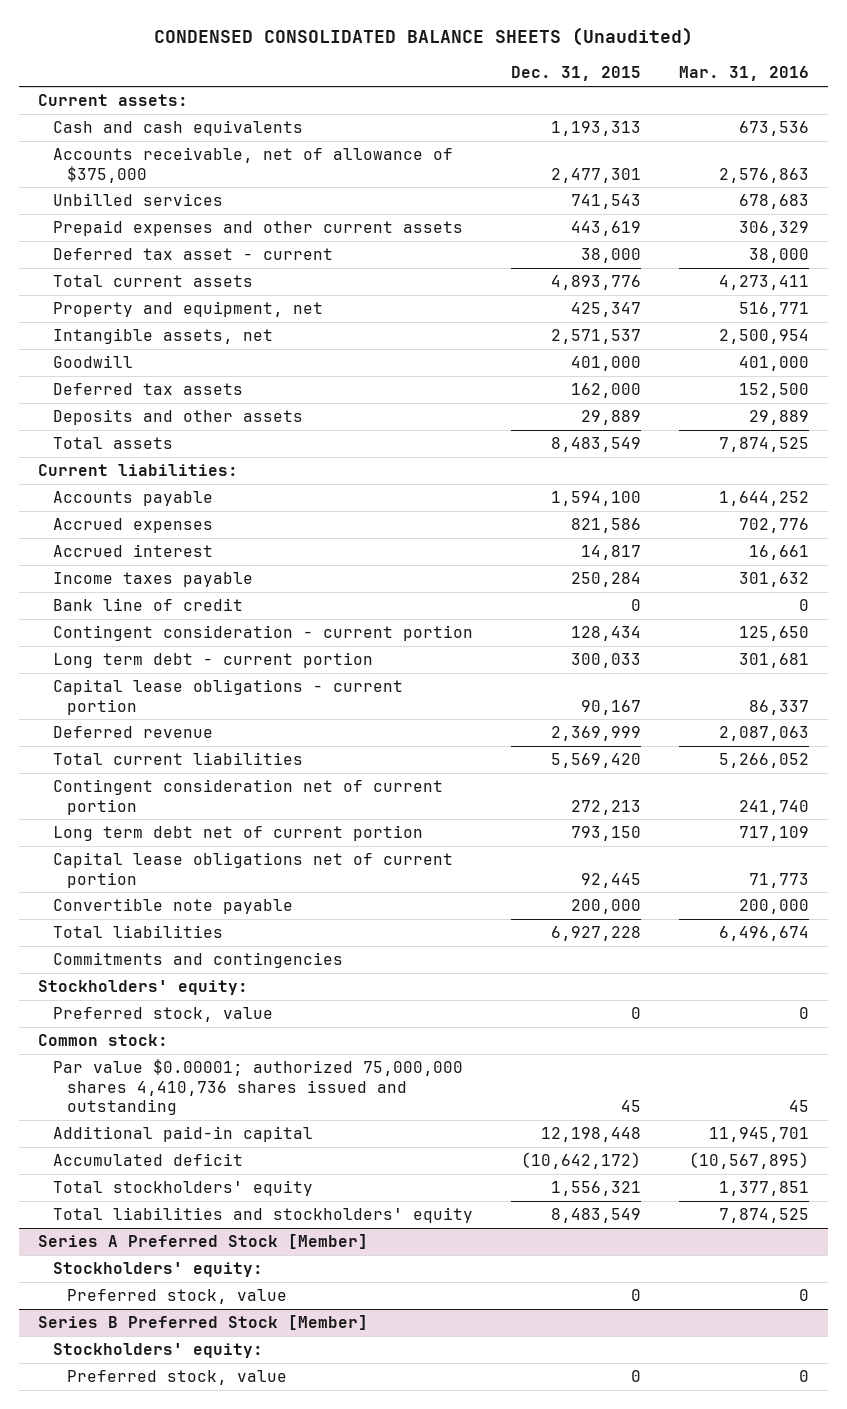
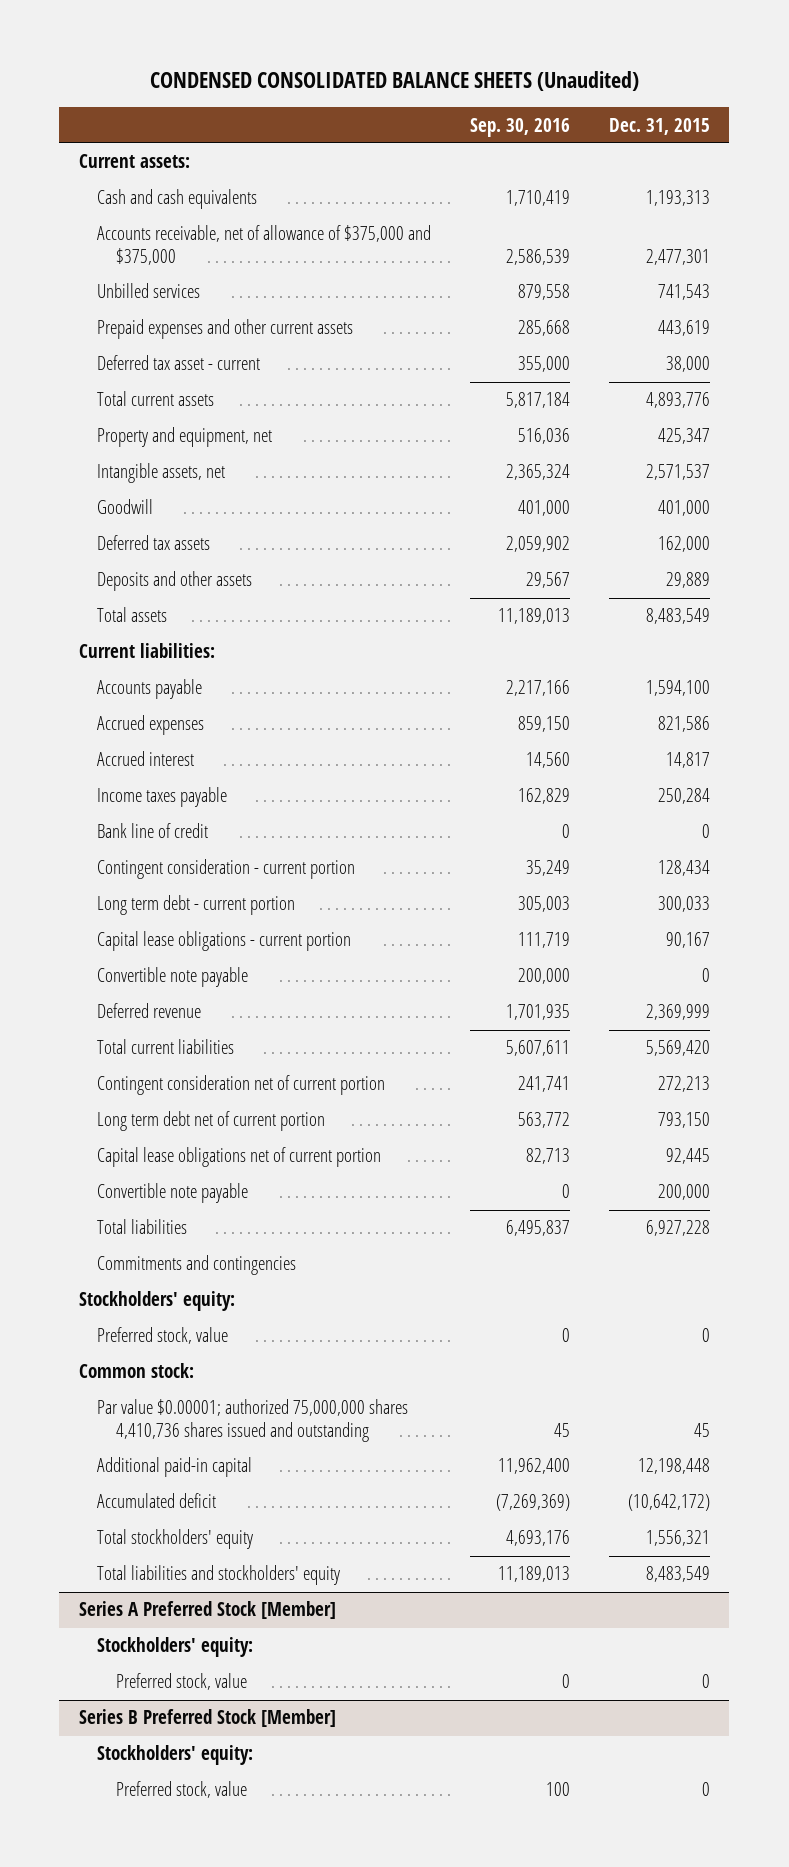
[678,66,809,82] Mar. 31, 2016 -> none
none -> [470,117,571,137] Sep. 30, 2016
[52,147,453,183] Accounts receivable, net of allowance of $375,000 -> [97,225,432,266] Accounts receivable, net of allowance of $375,000 and $375,000
none -> [97,967,249,988] Convertible note payable

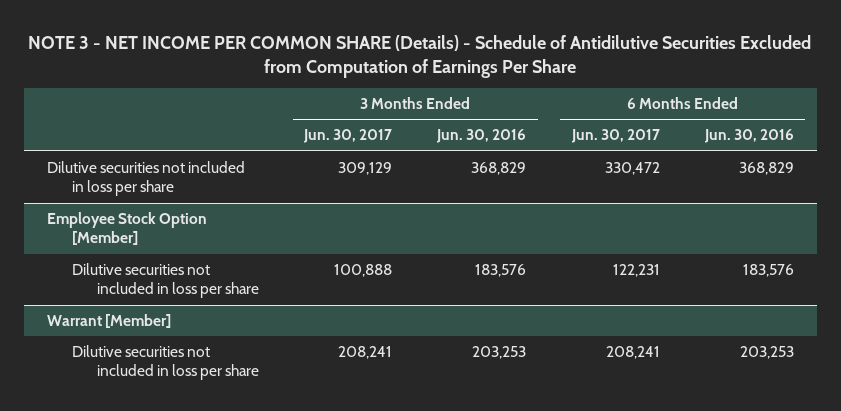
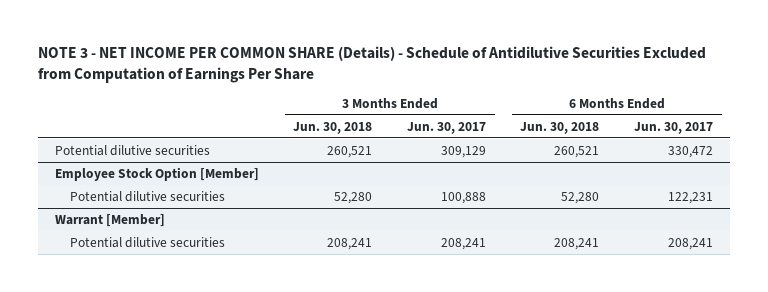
[436,129,527,144] Jun. 30, 2016 -> none
[703,129,794,144] Jun. 30, 2016 -> none
none -> [293,121,373,134] Jun. 30, 2018
none -> [520,121,600,134] Jun. 30, 2018
[47,161,246,197] Dilutive securities not included in loss per share -> [54,144,210,156] Potential dilutive securities
[71,263,259,299] Dilutive securities not included in loss per share -> [69,190,225,202] Potential dilutive securities
[71,345,259,381] Dilutive securities not included in loss per share -> [69,236,225,248] Potential dilutive securities

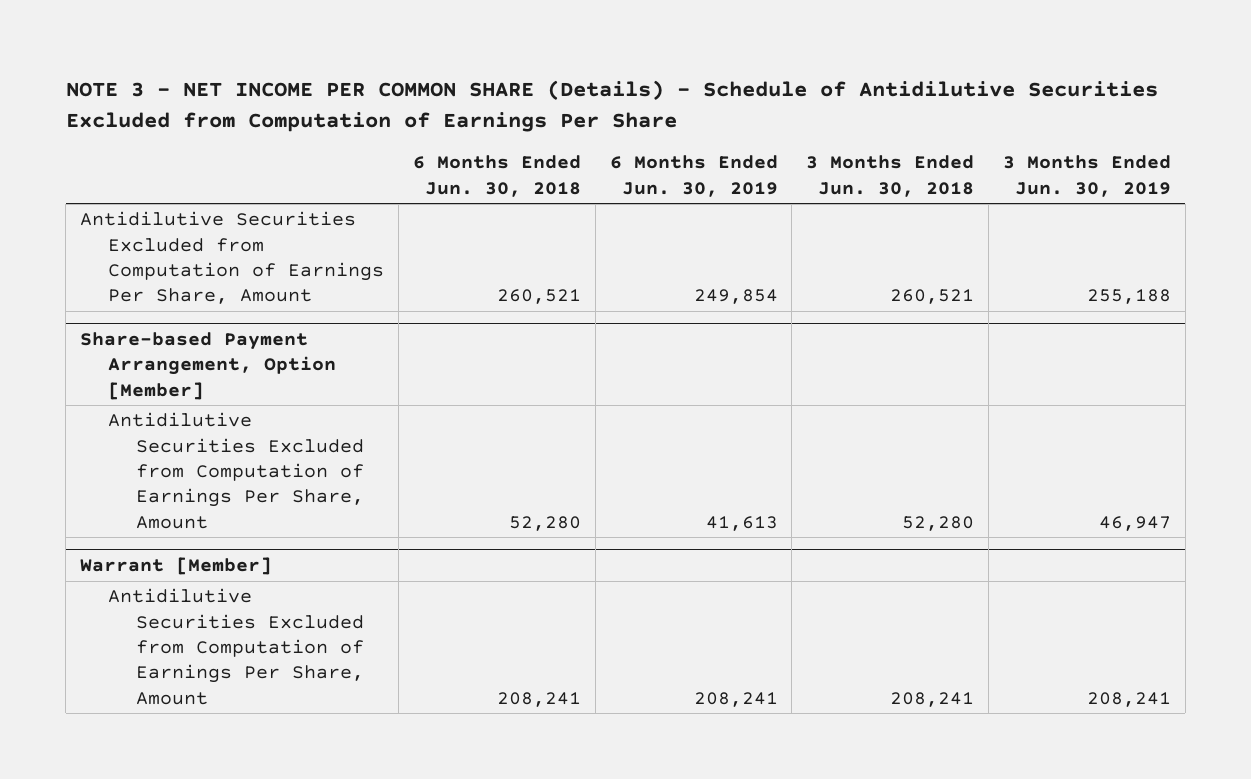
[406,121,486,134] Jun. 30, 2017 -> none
[633,121,713,134] Jun. 30, 2017 -> none
none -> [609,155,778,197] 6 Months Ended Jun. 30, 2019
none -> [1003,155,1172,197] 3 Months Ended Jun. 30, 2019
[54,144,210,156] Potential dilutive securities -> [80,211,385,305] Antidilutive Securities Excluded from Computation of Earnings Per Share, Amount
[54,166,259,181] Employee Stock Option [Member] -> [80,332,337,400] Share-based Payment Arrangement, Option [Member]
[69,190,225,202] Potential dilutive securities -> [108,412,364,529] Antidilutive Securities Excluded from Computation of Earnings Per Share, Amount
[69,236,225,248] Potential dilutive securities -> [108,588,364,705] Antidilutive Securities Excluded from Computation of Earnings Per Share, Amount

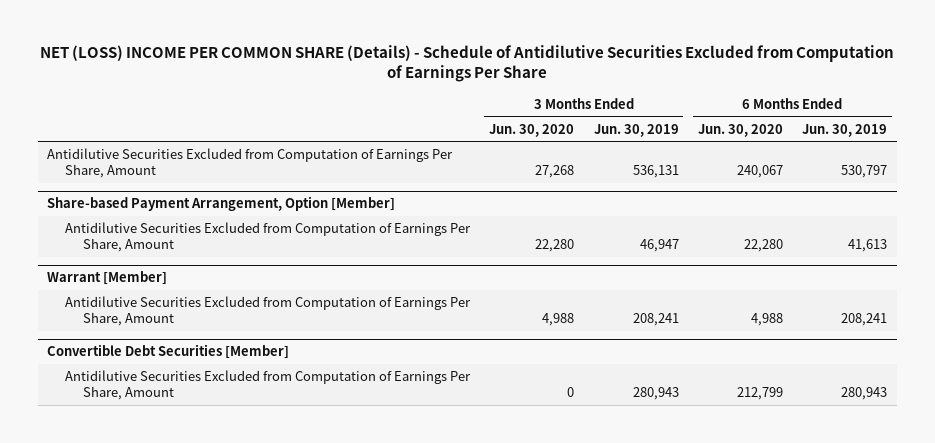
[65,80,1158,133] NOTE 3 - NET INCOME PER COMMON SHARE (Details) - Schedule of Antidilutive Securities Excluded from Computation of Earnings Per Share -> [40,45,895,83] NET (LOSS) INCOME PER COMMON SHARE (Details) - Schedule of Antidilutive Securities Excluded from Computation of Earnings Per Share
[412,155,581,197] 6 Months Ended Jun. 30, 2018 -> none
[806,155,975,197] 3 Months Ended Jun. 30, 2018 -> none
none -> [489,123,575,137] Jun. 30, 2020
none -> [697,123,783,137] Jun. 30, 2020
[693,289,778,305] 249,854 -> [841,165,888,179] 530,797
[1087,289,1172,305] 255,188 -> [632,165,679,179] 536,131
none -> [47,344,290,360] Convertible Debt Securities [Member]
none -> [65,370,472,401] Antidilutive Securities Excluded from Computation of Earnings Per Share, Amount

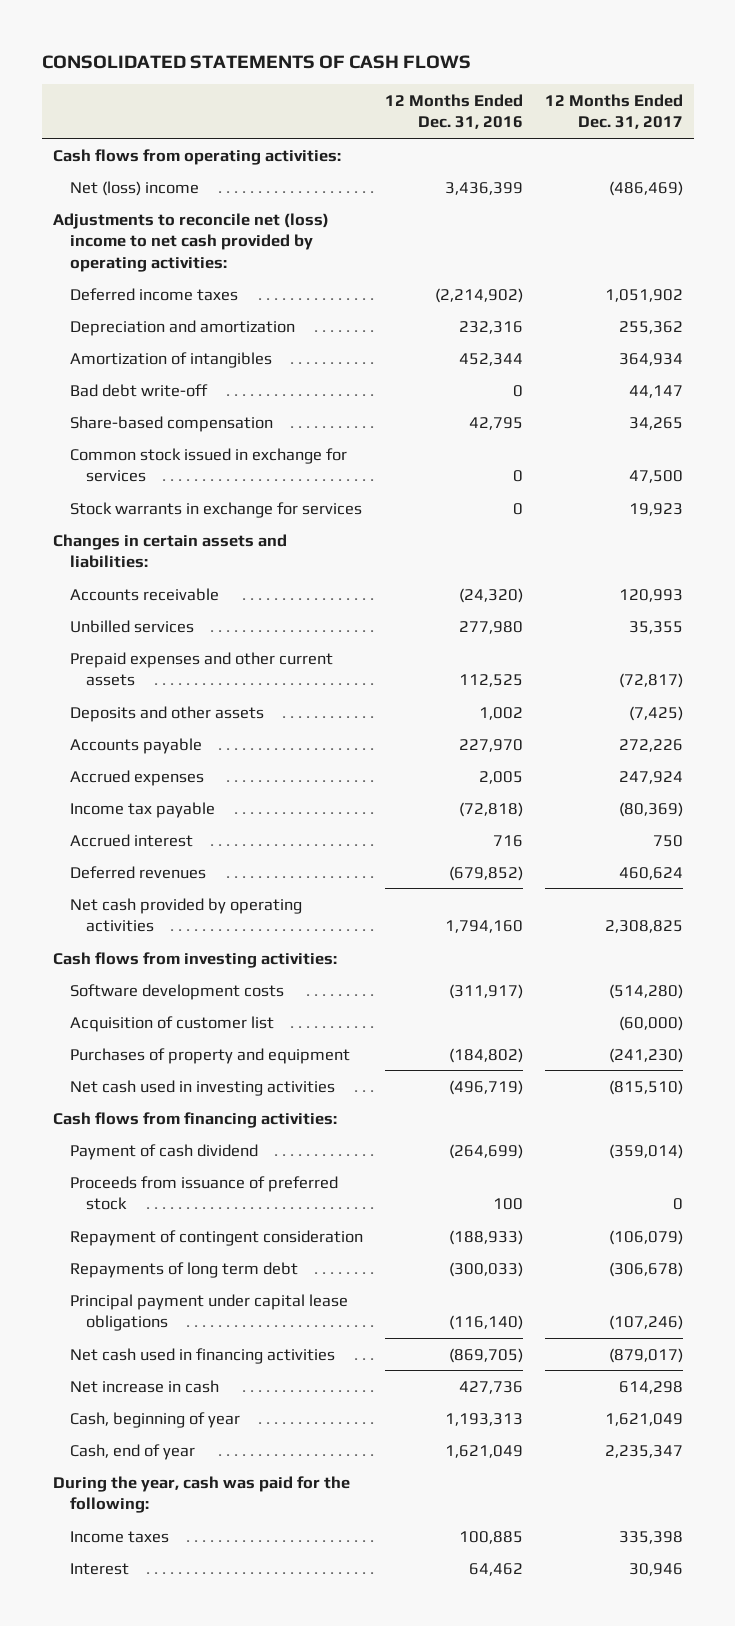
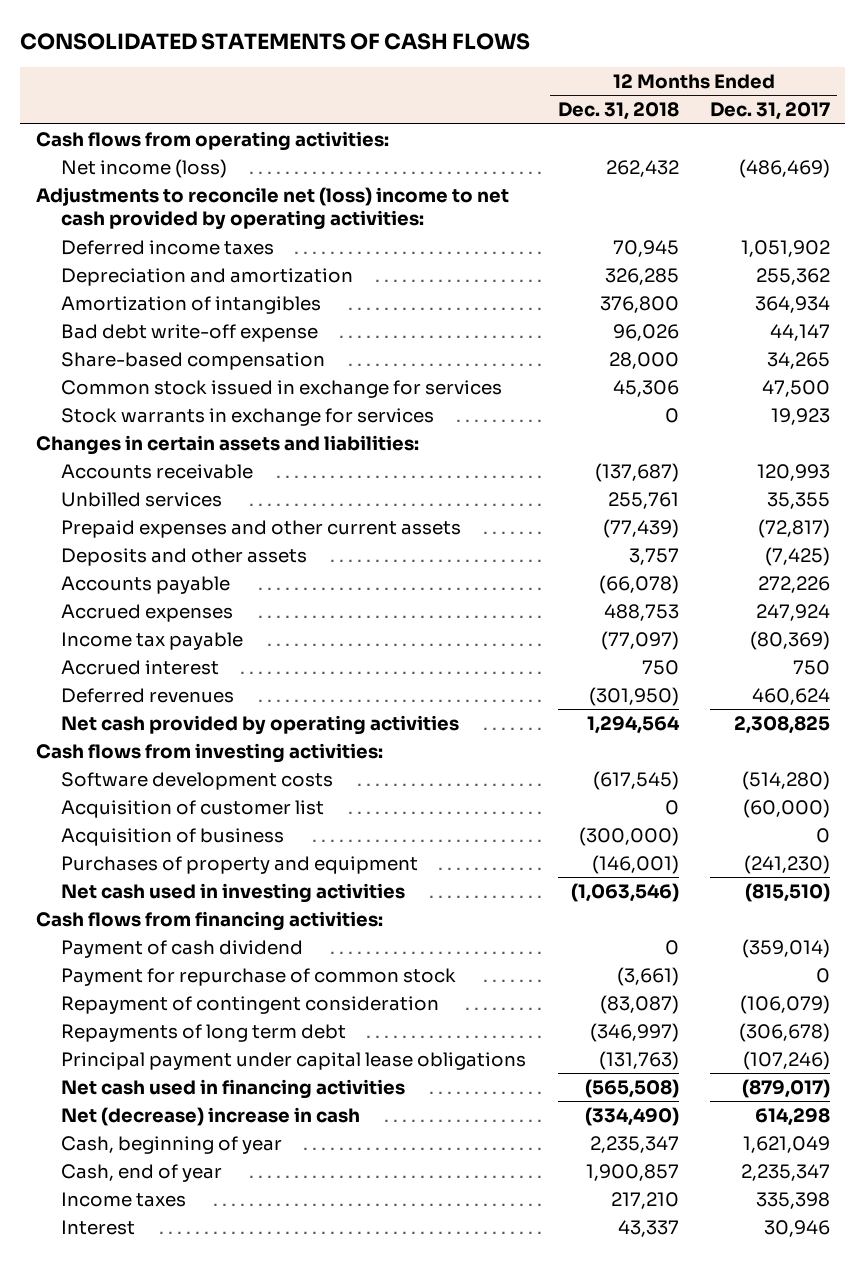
[384,93,523,130] 12 Months Ended Dec. 31, 2016 -> none
none -> [557,102,679,121] Dec. 31, 2018
[69,180,199,196] Net (loss) income -> [61,158,228,178] Net income (loss)
[69,383,208,397] Bad debt write-off -> [61,323,319,342] Bad debt write-off expense
none -> [61,827,285,846] Acquisition of business
[69,1175,338,1211] Proceeds from issuance of preferred stock -> none
none -> [61,967,457,986] Payment for repurchase of common stock
[69,1379,219,1393] Net increase in cash -> [61,1106,361,1126] Net (decrease) increase in cash
[52,1475,350,1514] During the year, cash was paid for the following: -> none

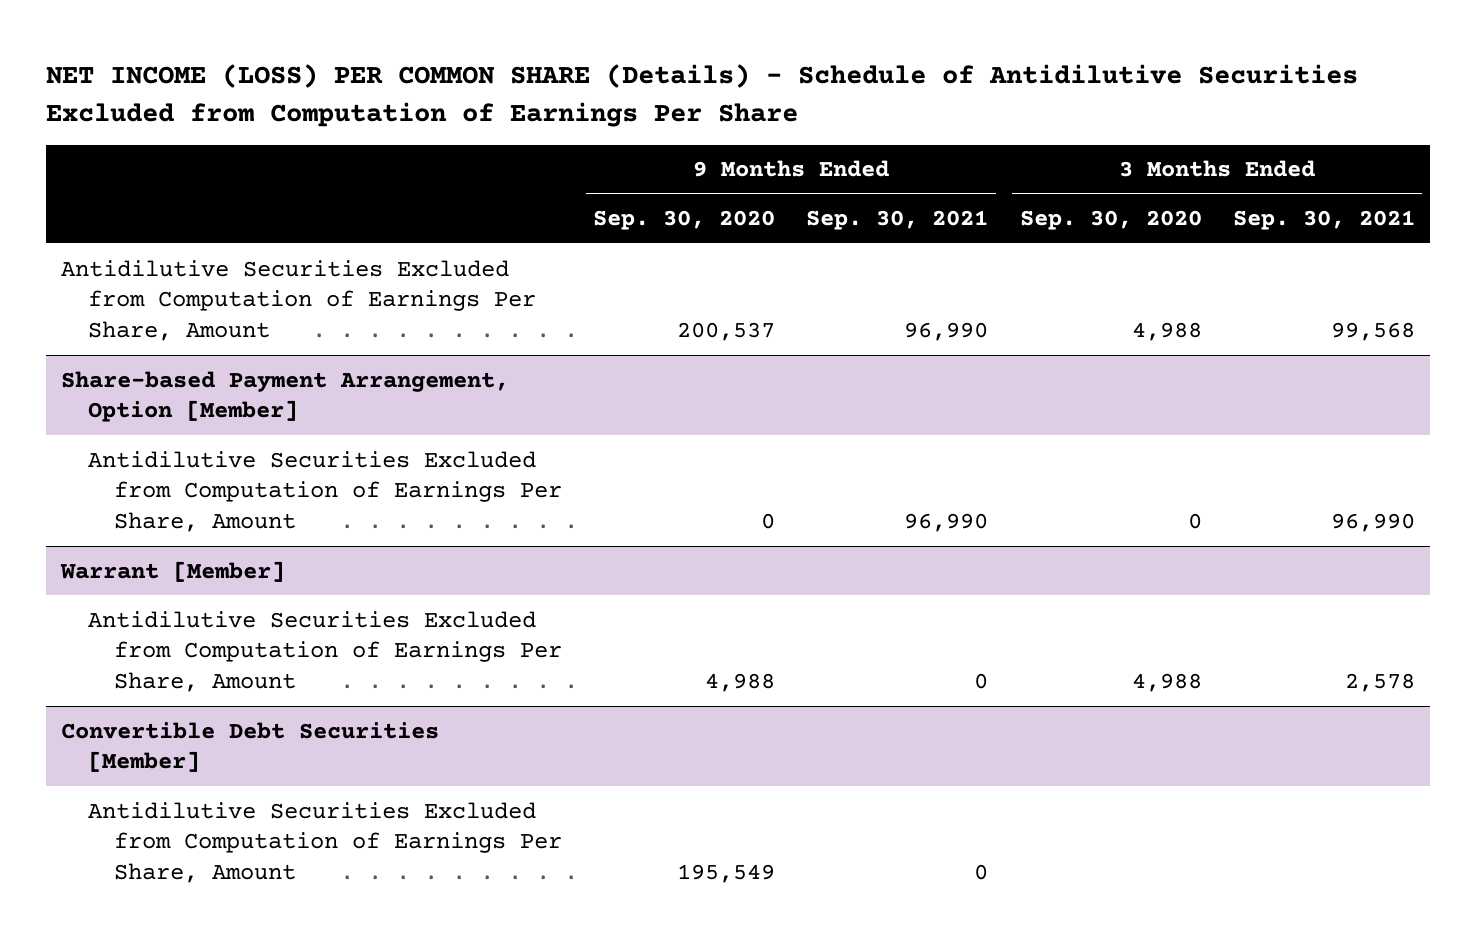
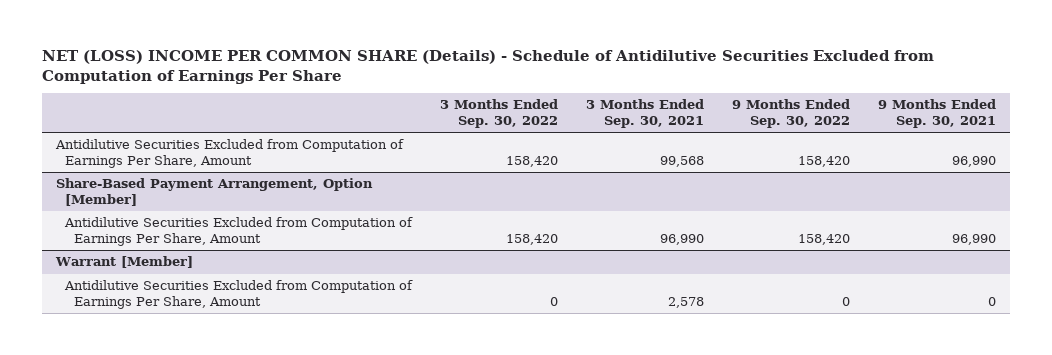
[45,64,1358,127] NET INCOME (LOSS) PER COMMON SHARE (Details) - Schedule of Antidilutive Securities Excluded from Computation of Earnings Per Share -> [41,50,934,84] NET (LOSS) INCOME PER COMMON SHARE (Details) - Schedule of Antidilutive Securities Excluded from Computation of Earnings Per Share
[593,210,776,231] Sep. 30, 2020 -> none
[1019,210,1202,231] Sep. 30, 2020 -> none
none -> [439,99,558,128] 3 Months Ended Sep. 30, 2022
none -> [731,99,850,128] 9 Months Ended Sep. 30, 2022
[61,370,510,423] Share-based Payment Arrangement, Option [Member] -> [55,178,373,206] Share-Based Payment Arrangement, Option [Member]
[61,721,440,773] Convertible Debt Securities [Member] -> none
[87,801,563,884] Antidilutive Securities Excluded from Computation of Earnings Per Share, Amount -> none

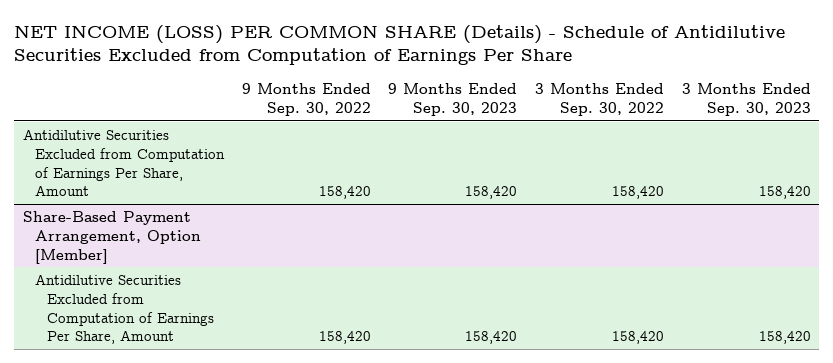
[41,50,934,84] NET (LOSS) INCOME PER COMMON SHARE (Details) - Schedule of Antidilutive Securities Excluded from Computation of Earnings Per Share -> [13,24,785,66] NET INCOME (LOSS) PER COMMON SHARE (Details) - Schedule of Antidilutive Securities Excluded from Computation of Earnings Per Share
[585,99,704,128] 3 Months Ended Sep. 30, 2021 -> none
[877,99,996,128] 9 Months Ended Sep. 30, 2021 -> none
none -> [388,83,518,117] 9 Months Ended Sep. 30, 2023
none -> [681,83,811,117] 3 Months Ended Sep. 30, 2023
[54,256,193,269] Warrant [Member] -> none
[63,280,413,309] Antidilutive Securities Excluded from Computation of Earnings Per Share, Amount -> none

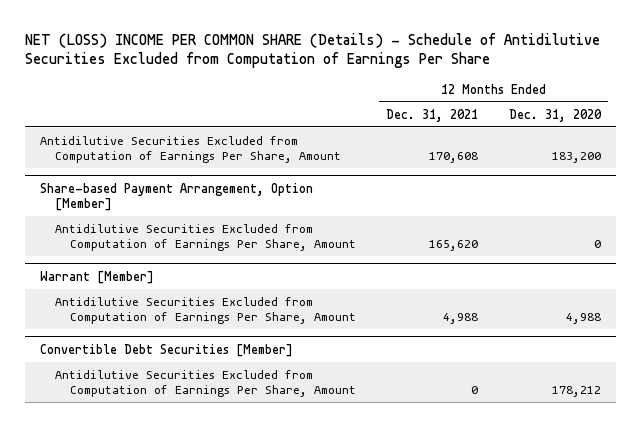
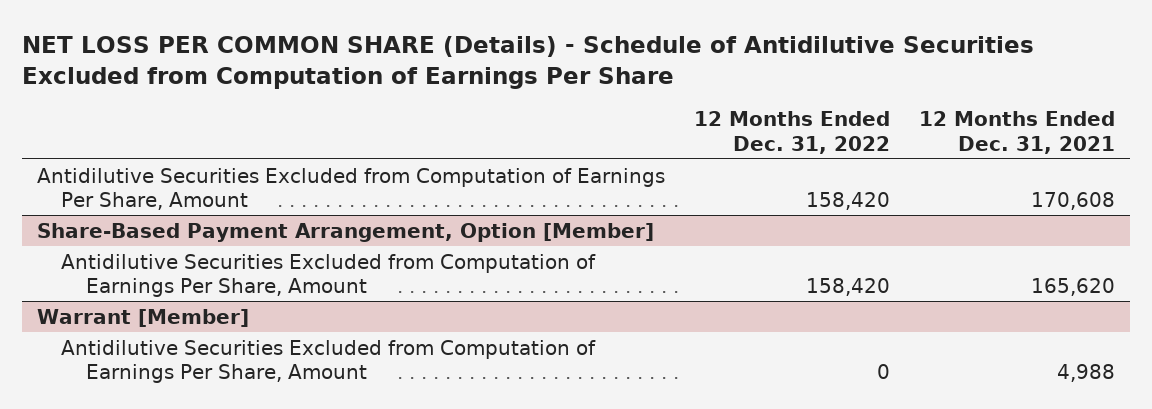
[25,32,601,69] NET (LOSS) INCOME PER COMMON SHARE (Details) - Schedule of Antidilutive Securities Excluded from Computation of Earnings Per Share -> [22,35,1035,89] NET LOSS PER COMMON SHARE (Details) - Schedule of Antidilutive Securities Excluded from Computation of Earnings Per Share
[508,108,602,122] Dec. 31, 2020 -> none
none -> [694,111,891,154] 12 Months Ended Dec. 31, 2022
[40,182,314,212] Share-based Payment Arrangement, Option [Member] -> [36,222,654,242] Share-Based Payment Arrangement, Option [Member]
[40,343,294,357] Convertible Debt Securities [Member] -> none
[55,369,356,398] Antidilutive Securities Excluded from Computation of Earnings Per Share, Amount -> none

